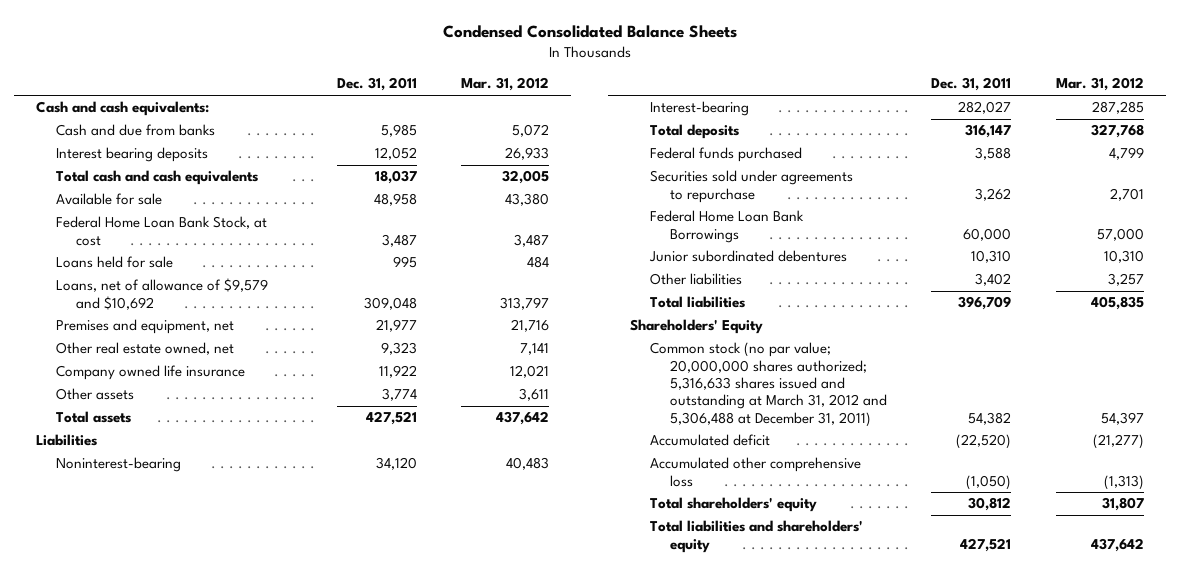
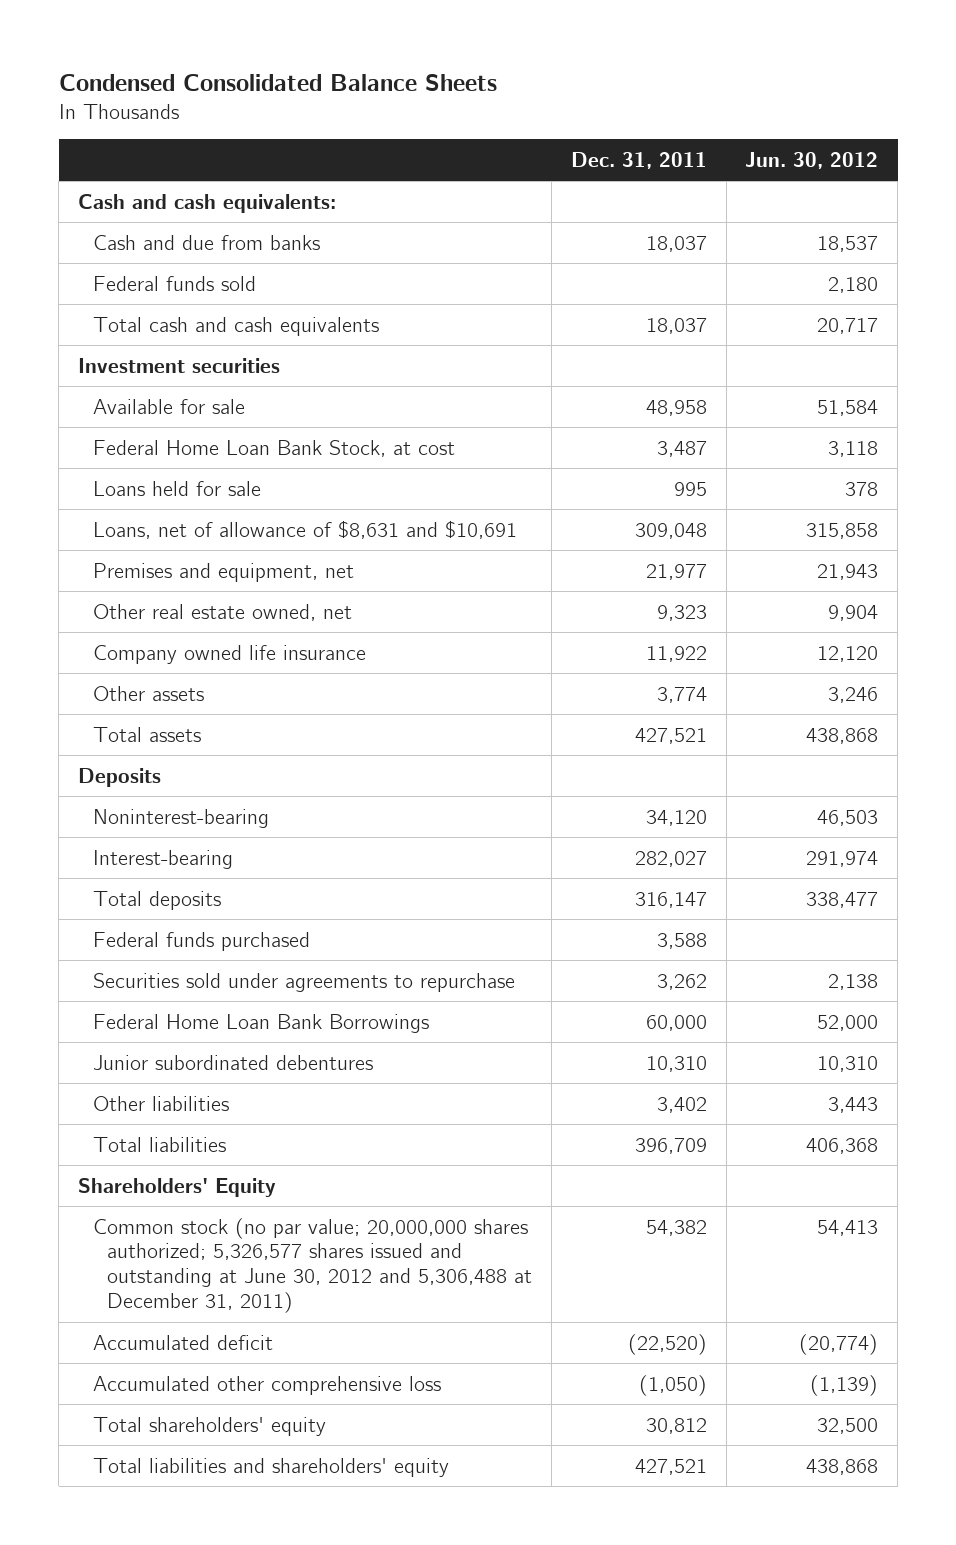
[460,77,549,92] Mar. 31, 2012 -> none
none -> [745,151,879,169] Jun. 30, 2012
[55,147,208,163] Interest bearing deposits -> none
[380,124,417,138] 5,985 -> [645,235,707,252] 18,037
none -> [92,275,256,291] Federal funds sold
none -> [78,357,281,373] Investment securities
[55,278,268,310] Loans, net of allowance of $9,579 and $10,692 -> [92,519,517,539] Loans, net of allowance of $8,631 and $10,691
[35,434,97,447] Liabilities -> none
none -> [78,767,162,787] Deposits
[650,342,888,427] Common stock (no par value; 20,000,000 shares authorized; 5,316,633 shares issued and outstanding at March 31, 2012 and 5,306,488 at December 31, 2011) -> [92,1217,533,1314] Common stock (no par value; 20,000,000 shares authorized; 5,326,577 shares issued and outstanding at June 30, 2012 and 5,306,488 at December 31, 2011)

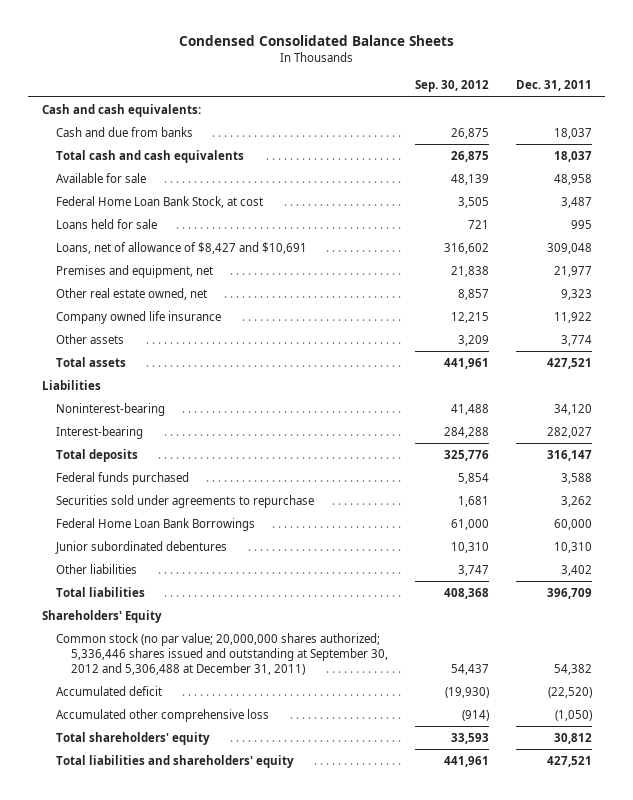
[745,151,879,169] Jun. 30, 2012 -> none
none -> [414,80,489,93] Sep. 30, 2012
[92,275,256,291] Federal funds sold -> none
[78,357,281,373] Investment securities -> none
[92,519,517,539] Loans, net of allowance of $8,631 and $10,691 -> [56,241,308,254] Loans, net of allowance of $8,427 and $10,691
[78,767,162,787] Deposits -> none
none -> [41,379,101,390] Liabilities
[92,1217,533,1314] Common stock (no par value; 20,000,000 shares authorized; 5,326,577 shares issued and outstanding at June 30, 2012 and 5,306,488 at December 31, 2011) -> [56,632,388,675] Common stock (no par value; 20,000,000 shares authorized; 5,336,446 shares issued and outstanding at September 30, 2012 and 5,306,488 at December 31, 2011)

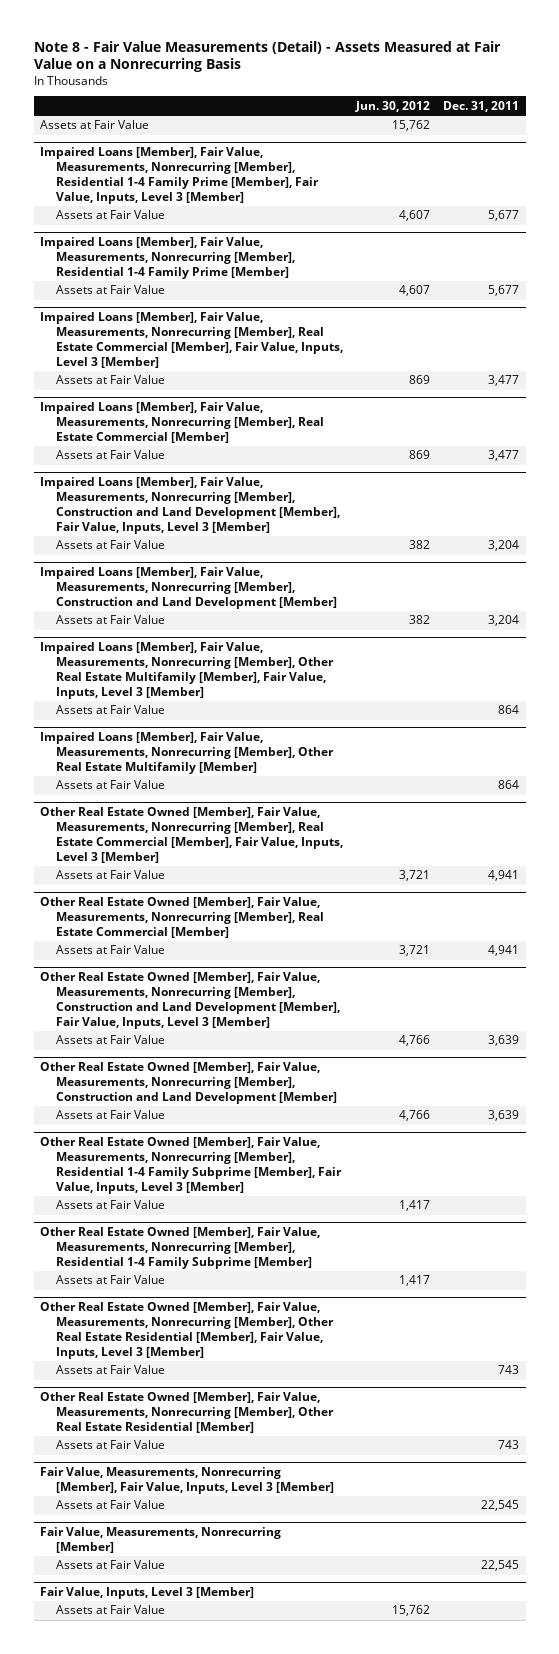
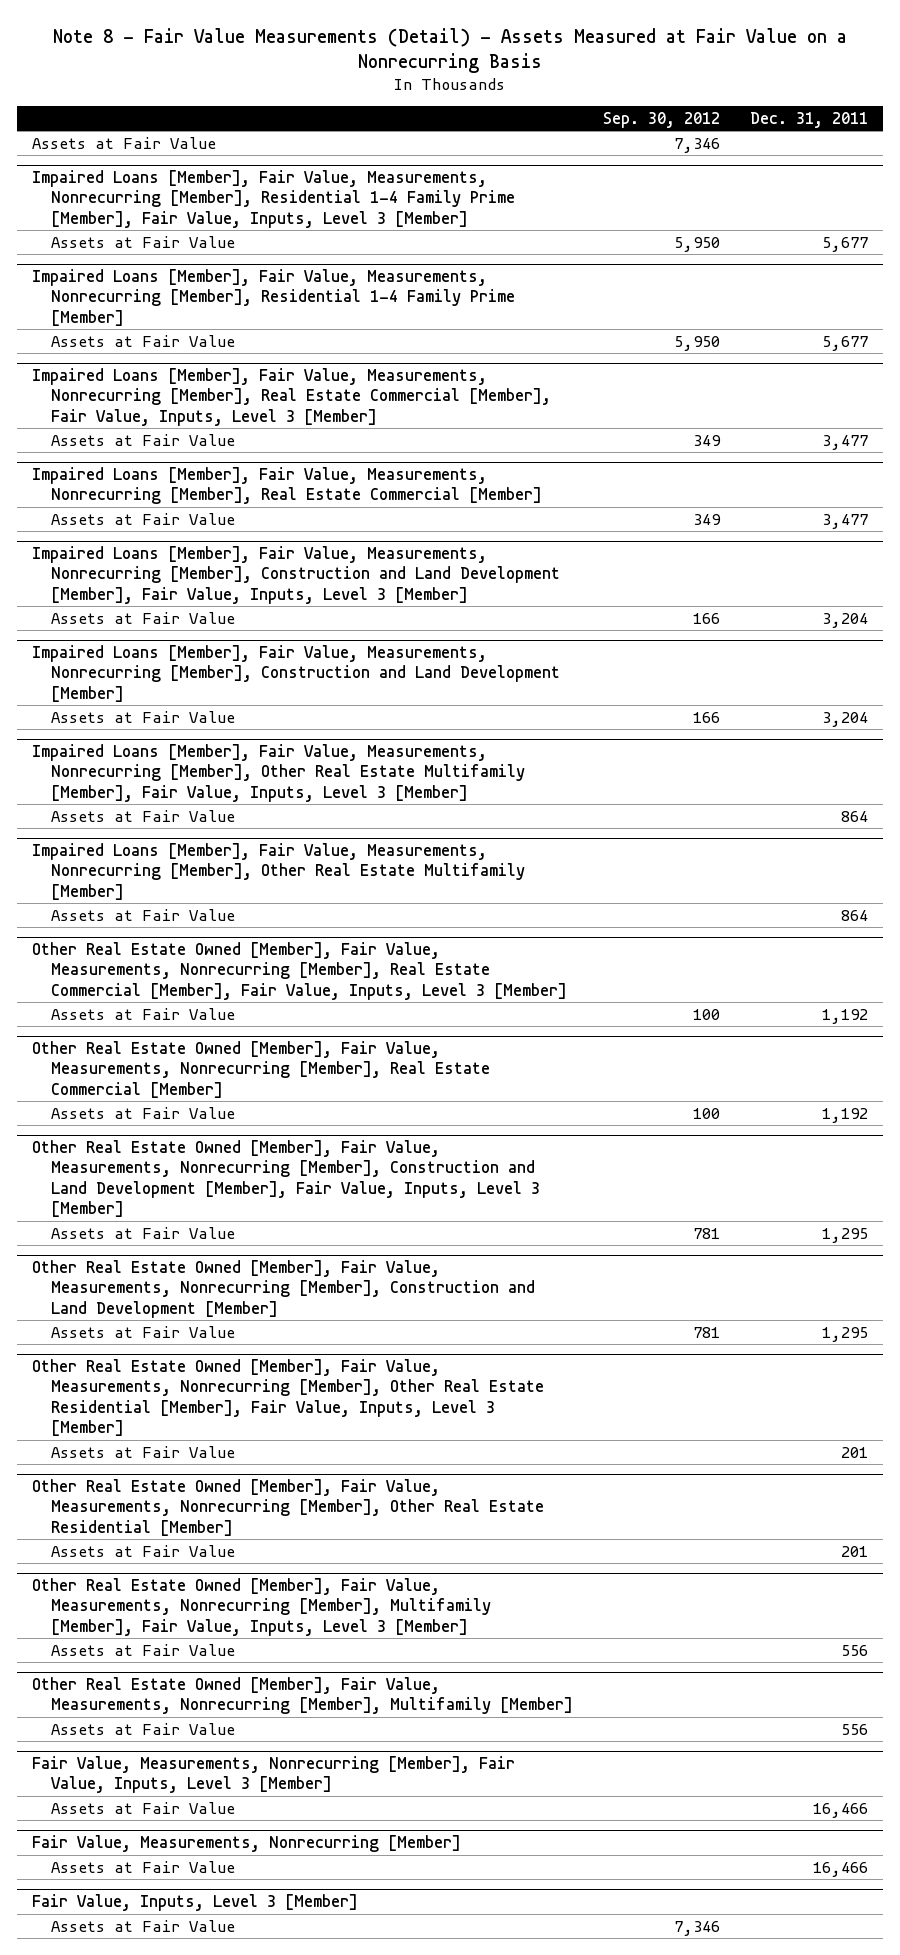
[355,100,431,112] Jun. 30, 2012 -> none
none -> [602,111,720,128] Sep. 30, 2012
[488,870,520,882] 4,941 -> [821,1008,868,1024] 1,192
[488,945,520,957] 4,941 -> [821,1107,868,1123] 1,192
[488,1035,520,1047] 3,639 -> [821,1227,868,1243] 1,295
[40,1136,343,1194] Other Real Estate Owned [Member], Fair Value, Measurements, Nonrecurring [Member], Residential 1-4 Family Subprime [Member], Fair Value, Inputs, Level 3 [Member] -> none
[56,1200,166,1210] Assets at Fair Value -> none
[40,1226,321,1269] Other Real Estate Owned [Member], Fair Value, Measurements, Nonrecurring [Member], Residential 1-4 Family Subprime [Member] -> none
[56,1275,166,1285] Assets at Fair Value -> none
[488,1110,520,1122] 3,639 -> [821,1326,868,1342] 1,295
[498,1365,520,1375] 743 -> [840,1446,868,1458] 201
[498,1440,520,1450] 743 -> [840,1545,868,1557] 201
none -> [32,1577,492,1636] Other Real Estate Owned [Member], Fair Value, Measurements, Nonrecurring [Member], Multifamily [Member], Fair Value, Inputs, Level 3 [Member]
none -> [51,1643,236,1656] Assets at Fair Value
none -> [32,1676,574,1715] Other Real Estate Owned [Member], Fair Value, Measurements, Nonrecurring [Member], Multifamily [Member]
none -> [51,1722,236,1735] Assets at Fair Value
[481,1500,520,1512] 22,545 -> [812,1802,868,1818] 16,466
[481,1560,520,1572] 22,545 -> [812,1861,868,1877] 16,466

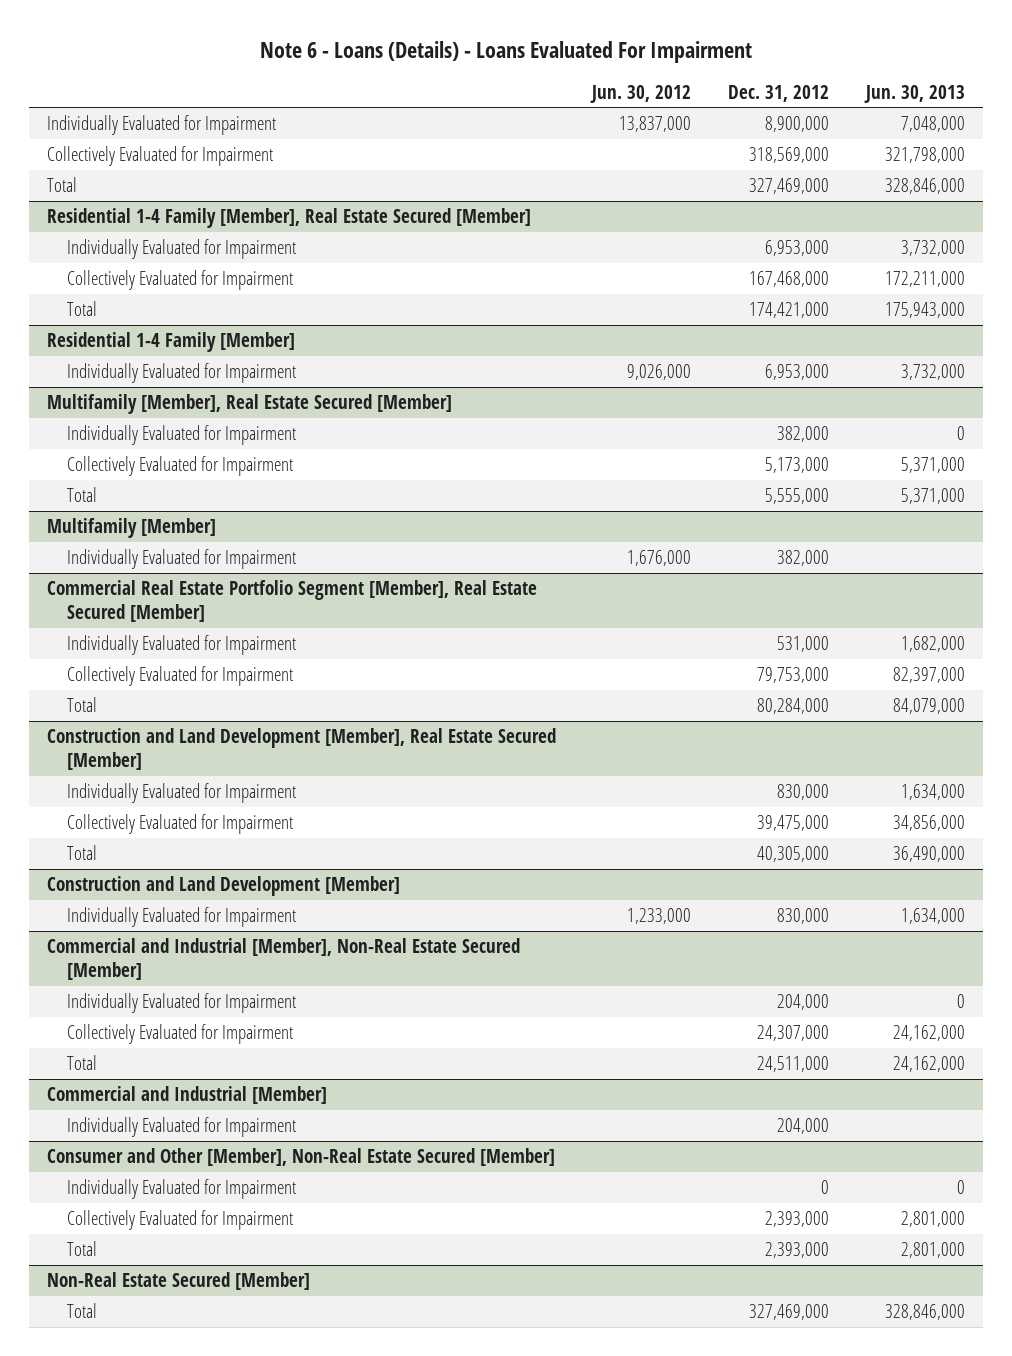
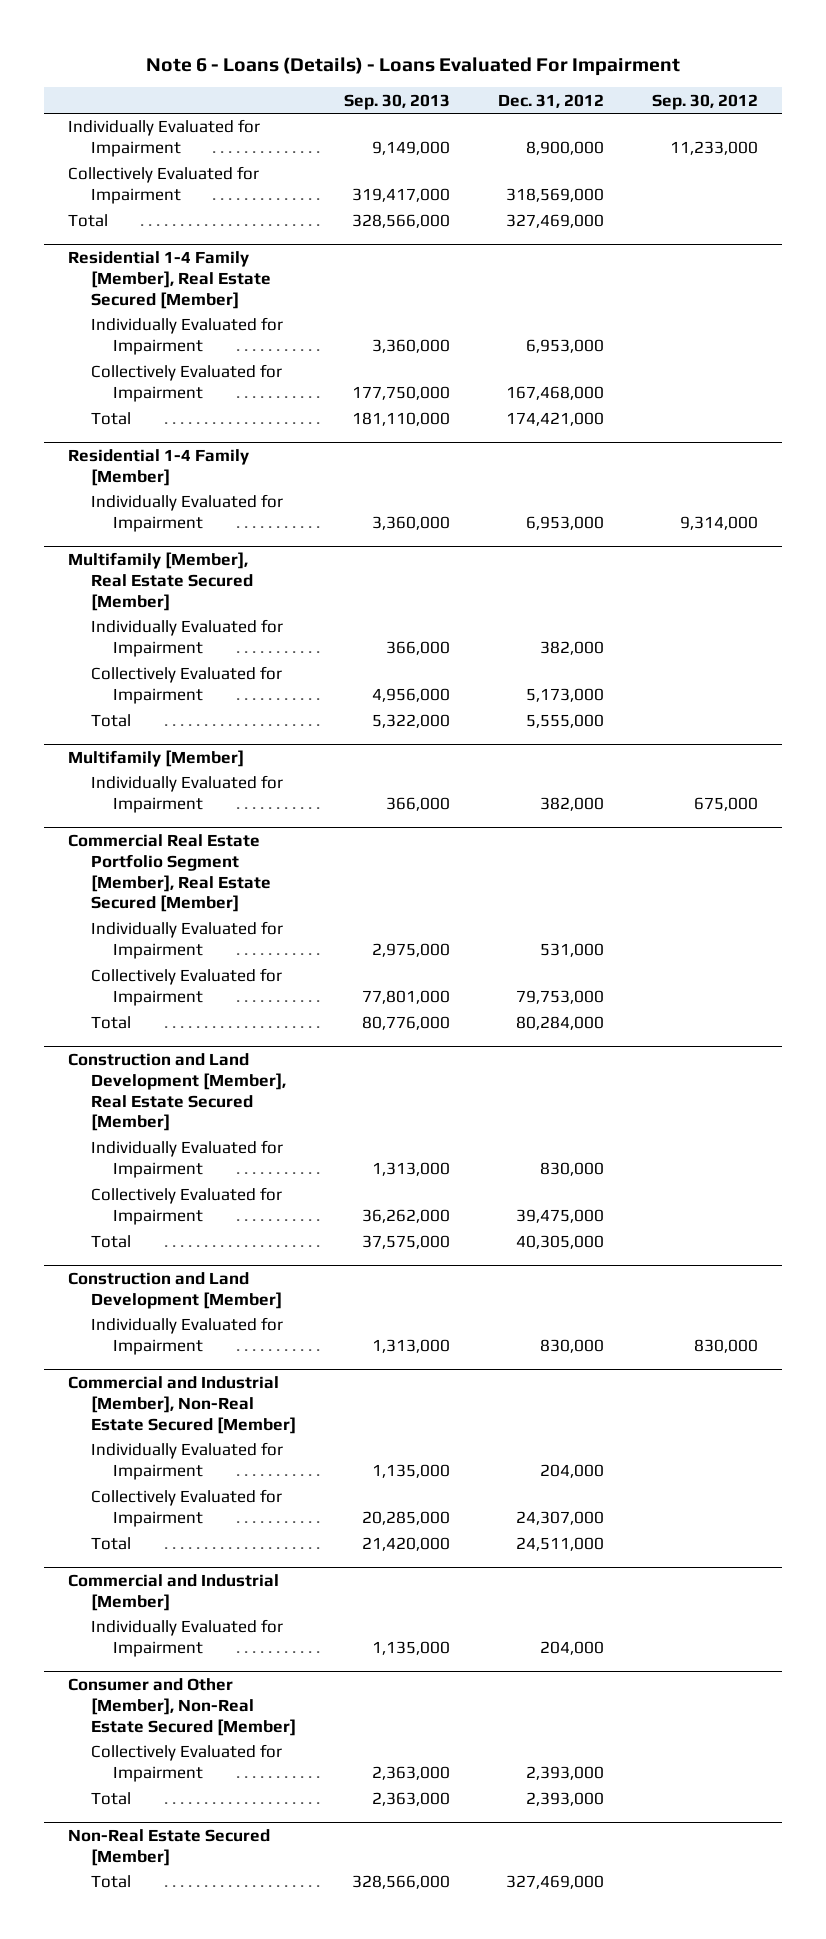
[590,84,692,103] Jun. 30, 2012 -> none
[863,84,965,103] Jun. 30, 2013 -> none
none -> [343,93,450,110] Sep. 30, 2013
none -> [651,93,758,110] Sep. 30, 2012
[66,1178,296,1199] Individually Evaluated for Impairment -> none

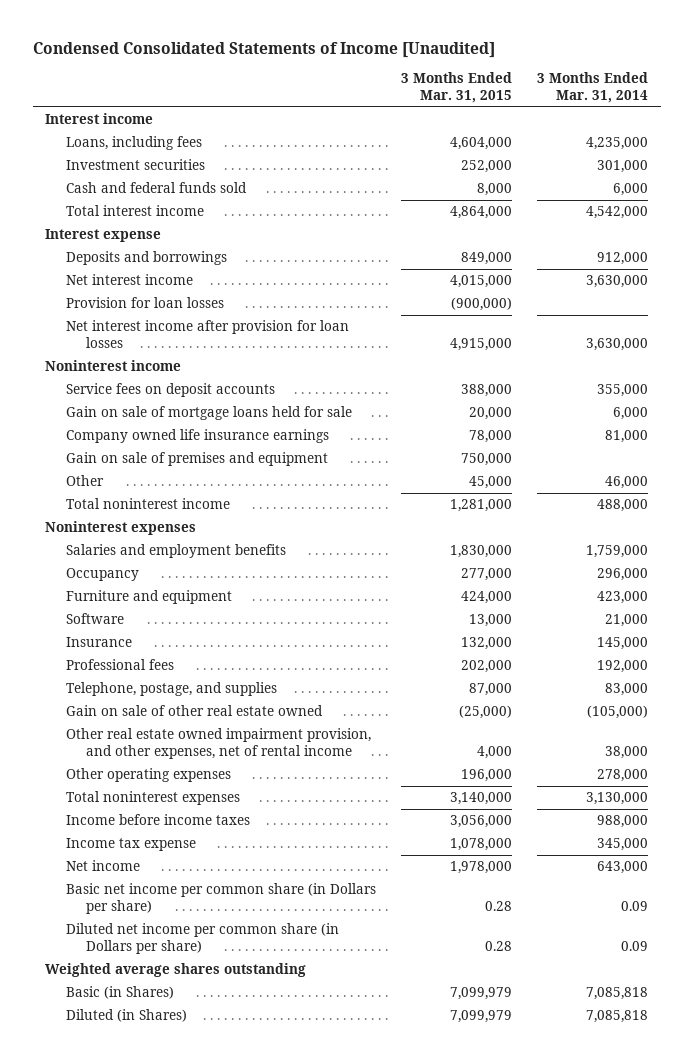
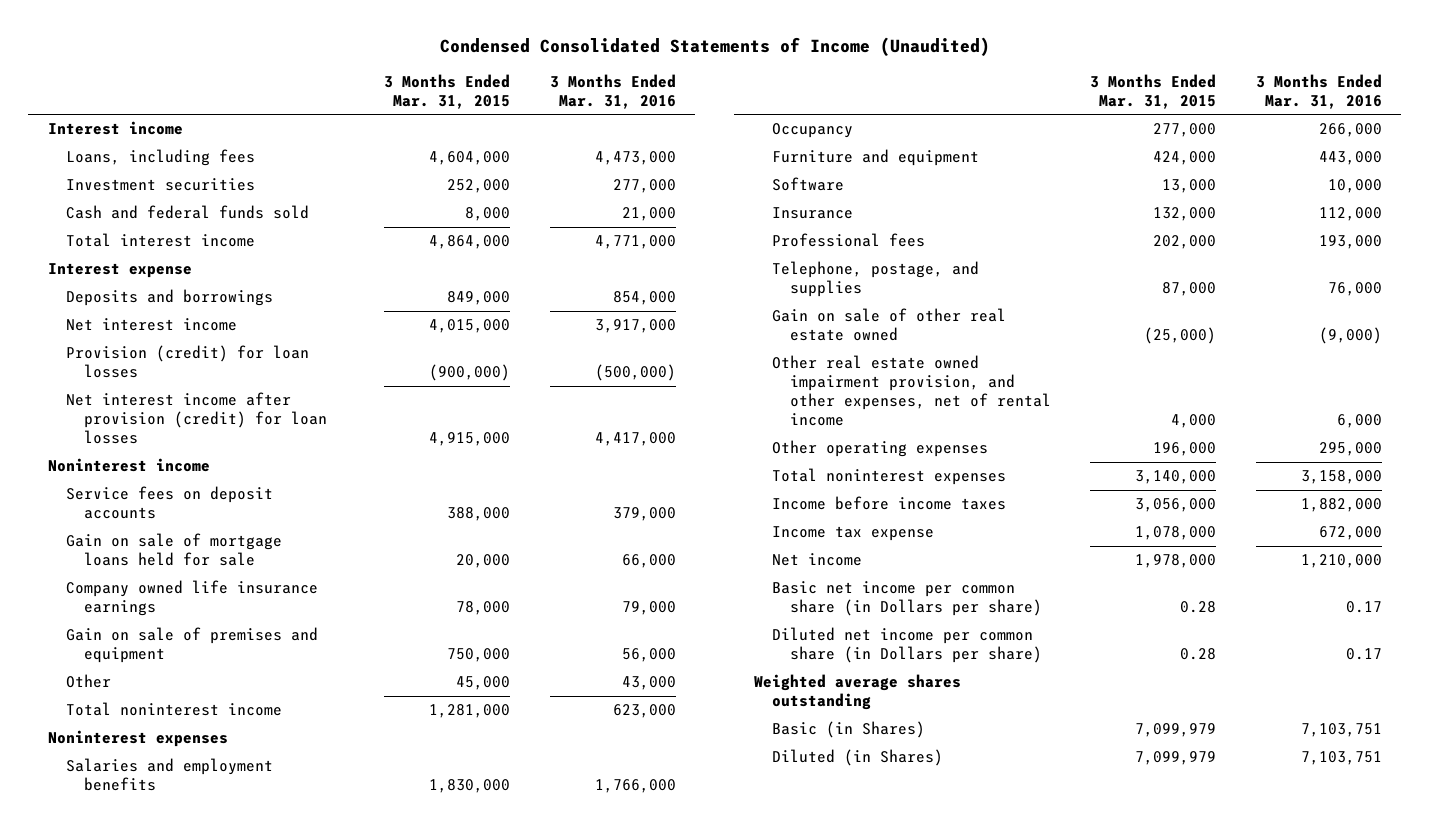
[32,41,495,58] Condensed Consolidated Statements of Income [Unaudited] -> [439,36,990,56] Condensed Consolidated Statements of Income (Unaudited)
[537,72,649,104] 3 Months Ended Mar. 31, 2014 -> none
none -> [549,73,676,109] 3 Months Ended Mar. 31, 2016
[65,297,224,309] Provision for loan losses -> [65,345,309,379] Provision (credit) for loan losses
[65,320,349,349] Net interest income after provision for loan losses -> [65,392,328,445] Net interest income after provision (credit) for loan losses

